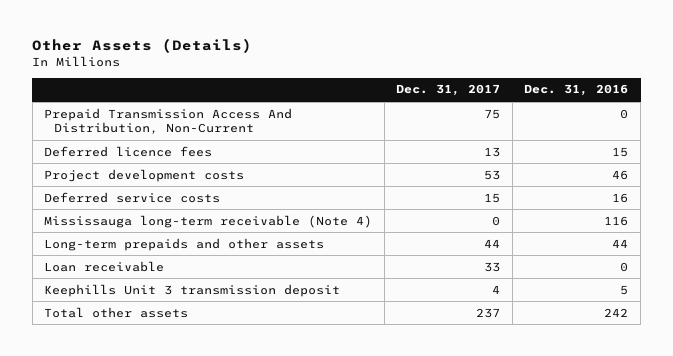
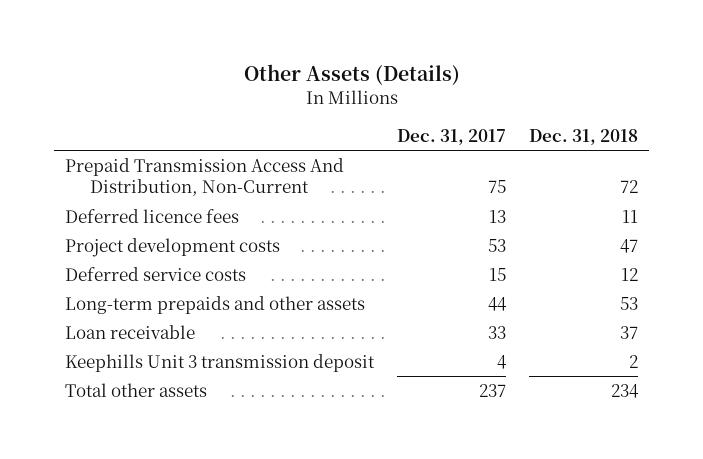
[524,84,629,97] Dec. 31, 2016 -> none
none -> [528,128,638,145] Dec. 31, 2018
[44,214,373,228] Mississauga long-term receivable (Note 4) -> none

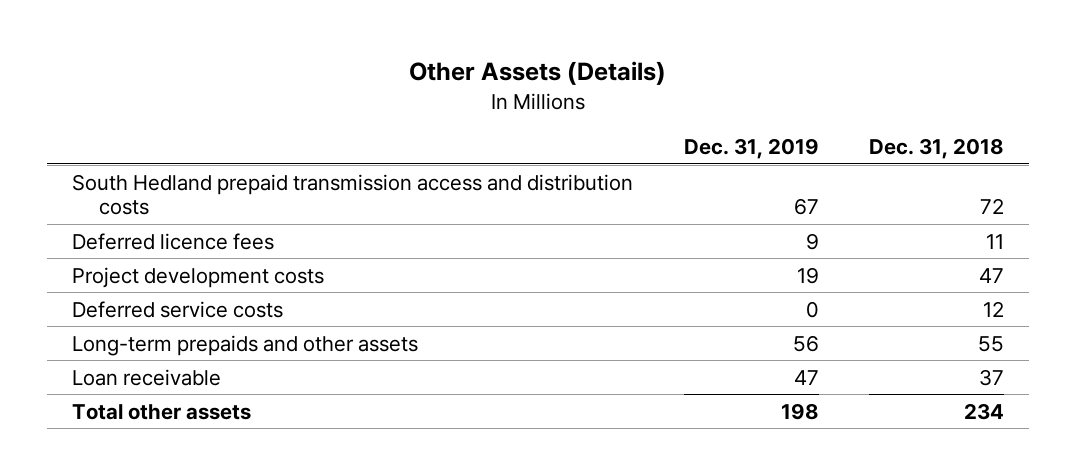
[397,128,507,145] Dec. 31, 2017 -> none
none -> [683,138,819,160] Dec. 31, 2019
[65,157,345,197] Prepaid Transmission Access And Distribution, Non-Current -> [72,173,634,215] South Hedland prepaid transmission access and distribution costs
[619,296,638,310] 53 -> [978,335,1005,352] 55
[65,353,376,372] Keephills Unit 3 transmission deposit -> none

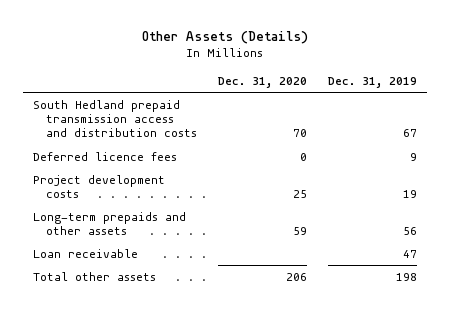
[869,138,1005,160] Dec. 31, 2018 -> none
none -> [217,76,307,88] Dec. 31, 2020
[72,300,284,318] Deferred service costs -> none

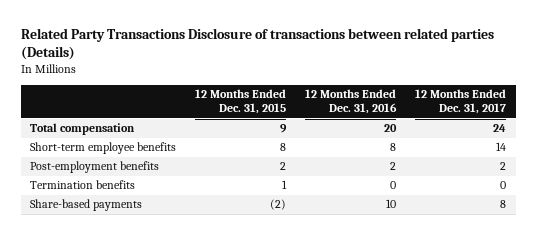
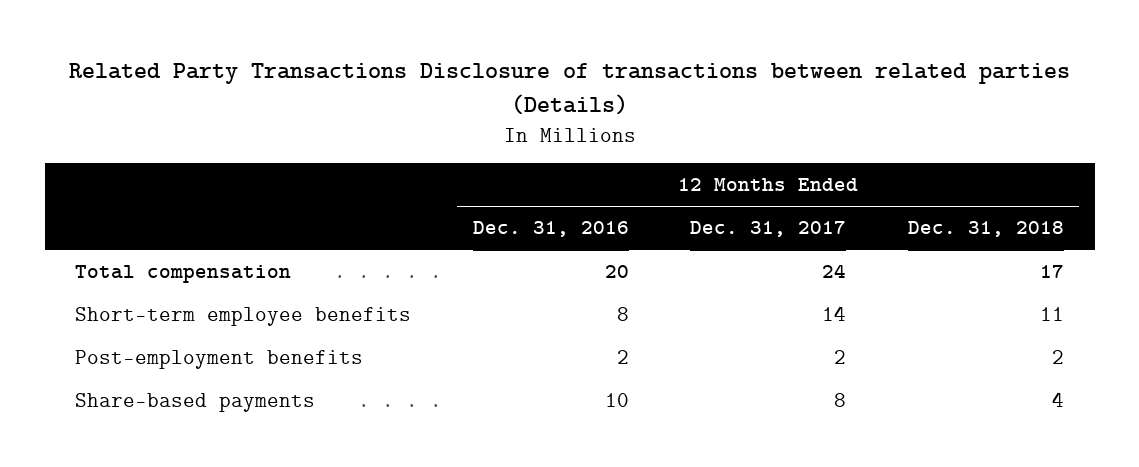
[195,89,287,115] 12 Months Ended Dec. 31, 2015 -> none
none -> [907,221,1064,238] Dec. 31, 2018
[30,180,136,190] Termination benefits -> none

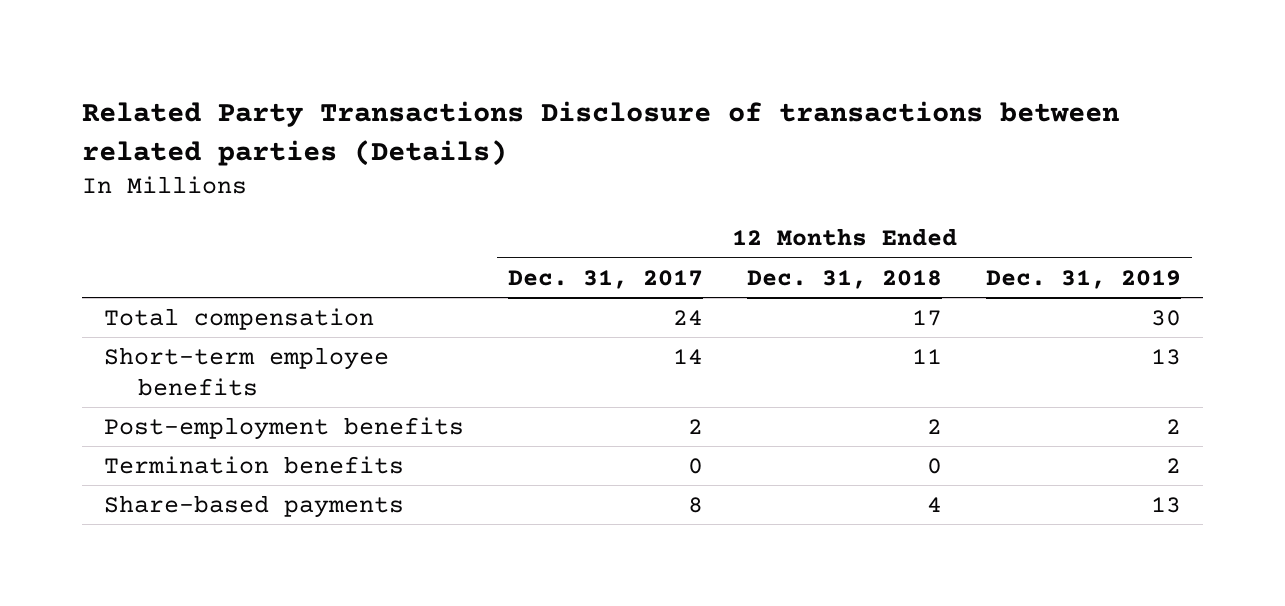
[472,221,629,238] Dec. 31, 2016 -> none
none -> [986,269,1182,289] Dec. 31, 2019
none -> [103,455,404,474] Termination benefits

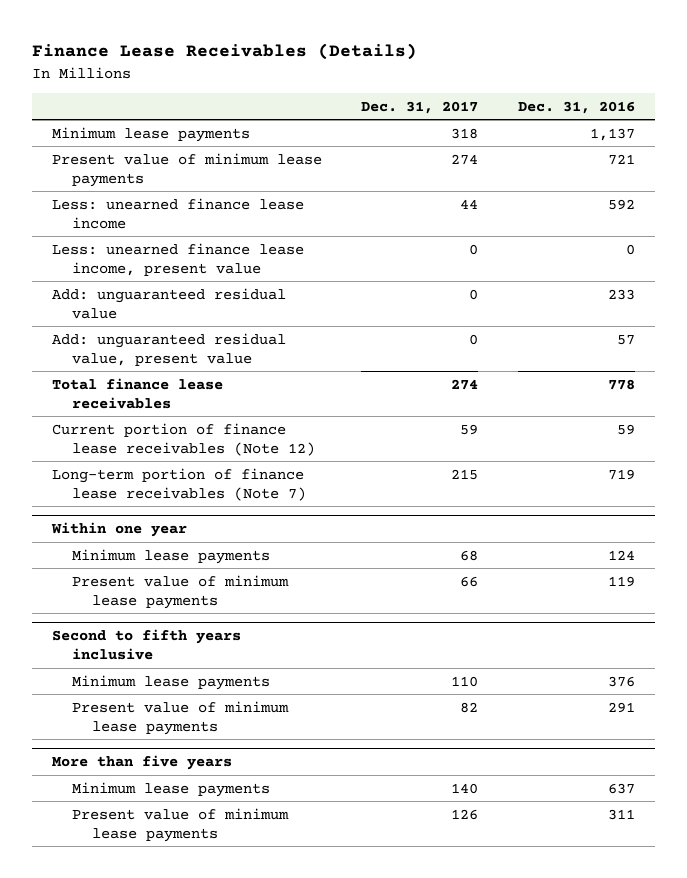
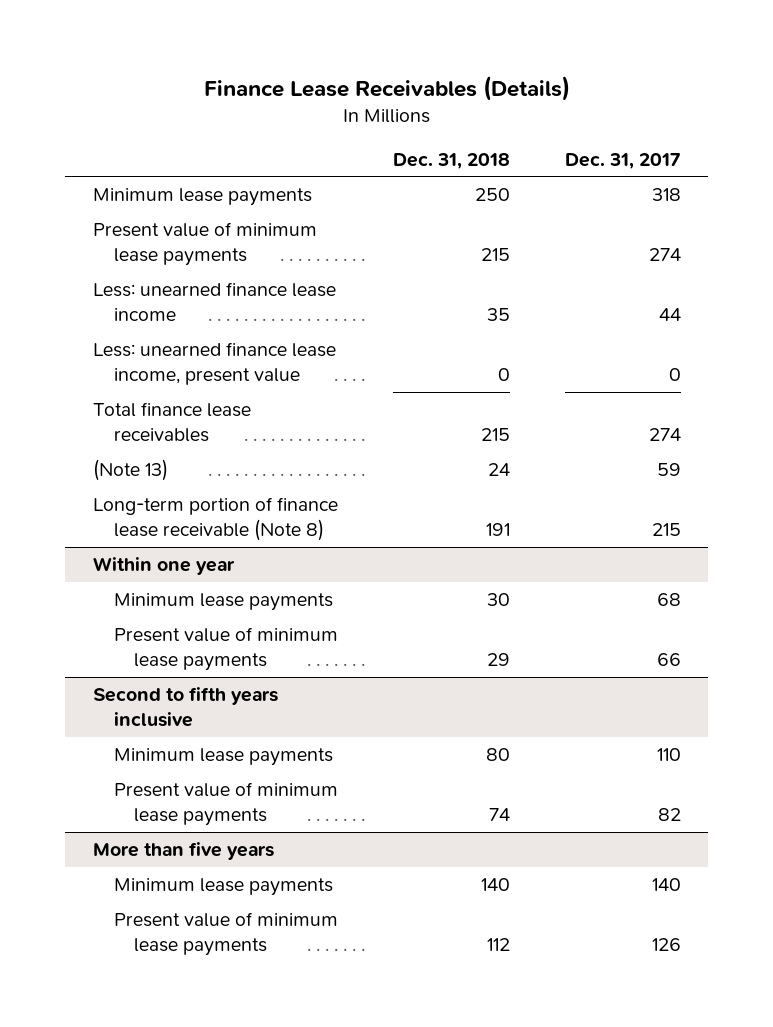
[517,100,635,114] Dec. 31, 2016 -> none
none -> [392,152,510,169] Dec. 31, 2018
[51,287,286,319] Add: unguaranteed residual value -> none
[51,332,286,366] Add: unguaranteed residual value, present value -> none
[51,422,316,456] Current portion of finance lease receivables (Note 12) -> [92,459,168,482] (Note 13)
[51,467,307,501] Long-term portion of finance lease receivables (Note 7) -> [92,497,338,541] Long-term portion of finance lease receivable (Note 8)

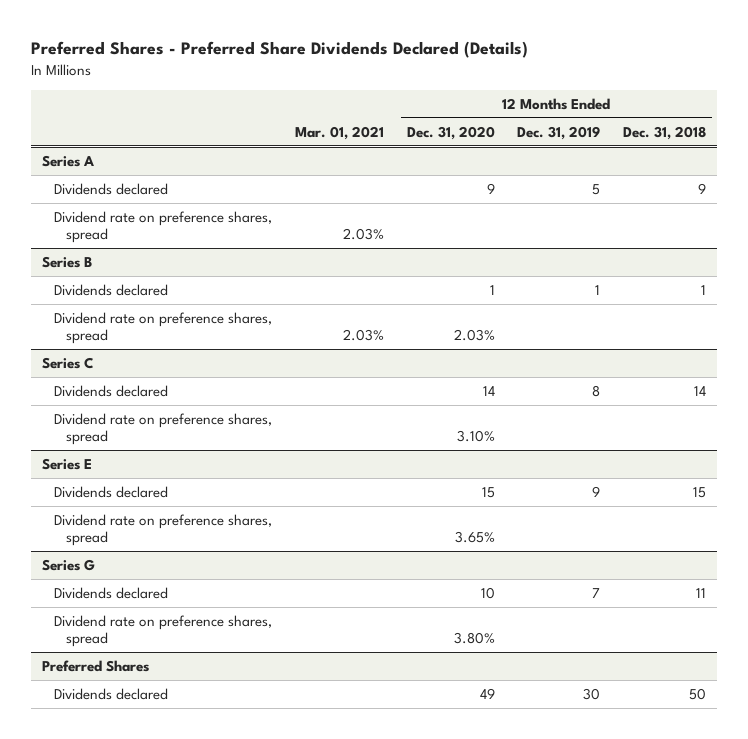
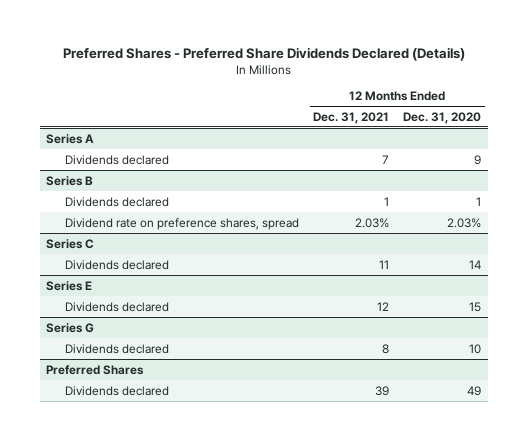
[294,125,384,140] Mar. 01, 2021 -> none
[517,125,601,140] Dec. 31, 2019 -> none
[623,125,707,140] Dec. 31, 2018 -> none
none -> [313,111,390,124] Dec. 31, 2021
[54,210,273,244] Dividend rate on preference shares, spread -> none
[54,412,273,446] Dividend rate on preference shares, spread -> none
[54,513,273,547] Dividend rate on preference shares, spread -> none
[54,614,273,648] Dividend rate on preference shares, spread -> none

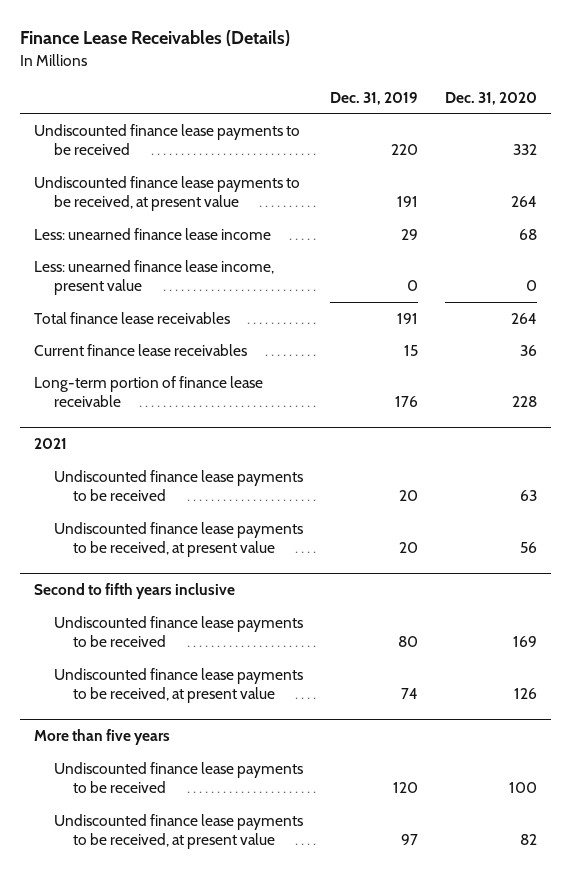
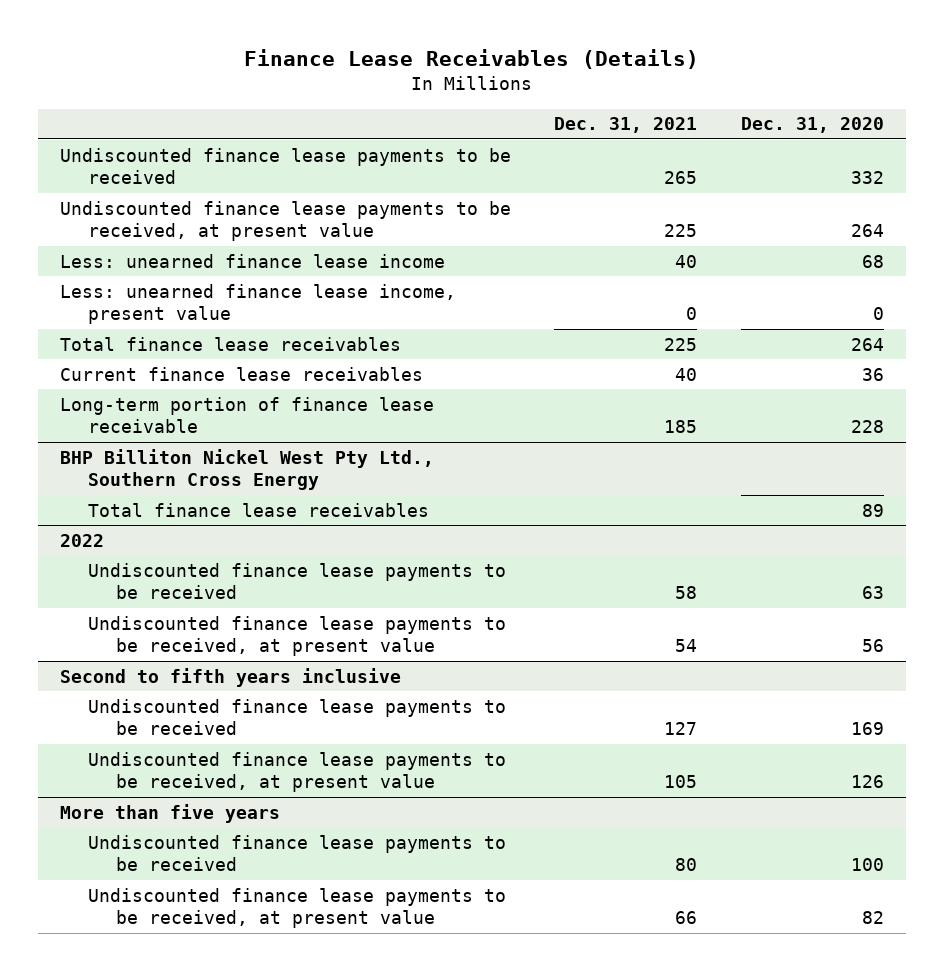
[329,91,418,105] Dec. 31, 2019 -> none
none -> [554,117,698,134] Dec. 31, 2021
none -> [59,448,434,491] BHP Billiton Nickel West Pty Ltd., Southern Cross Energy
none -> [87,502,429,517] Total finance lease receivables
[33,438,67,450] 2021 -> [59,533,104,547] 2022

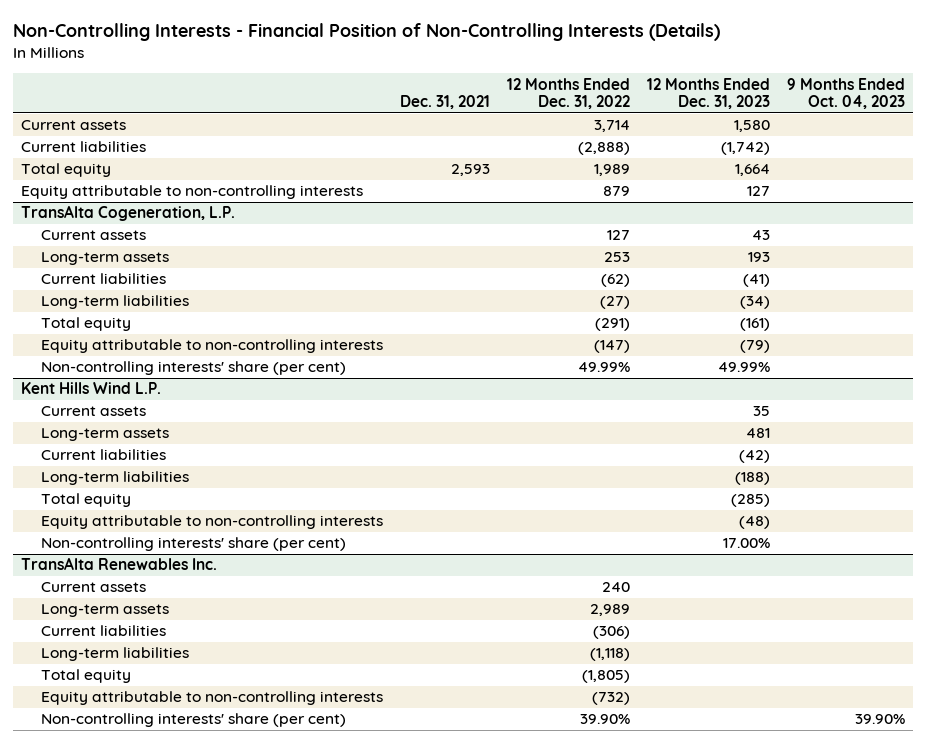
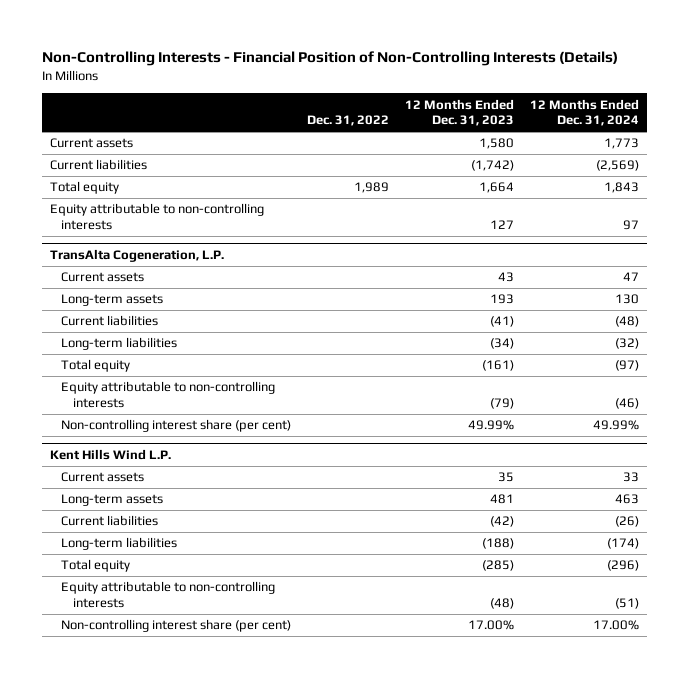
[399,95,490,110] Dec. 31, 2021 -> none
[506,77,630,110] 12 Months Ended Dec. 31, 2022 -> none
[786,77,905,110] 9 Months Ended Oct. 04, 2023 -> none
none -> [307,115,390,127] Dec. 31, 2022
none -> [529,98,639,127] 12 Months Ended Dec. 31, 2024
[40,361,346,376] Non-controlling interests' share (per cent) -> [61,419,292,433] Non-controlling interest share (per cent)
[21,557,218,571] TransAlta Renewables Inc. -> none
[40,582,146,593] Current assets -> none
[40,604,169,618] Long-term assets -> none
[40,625,166,637] Current liabilities -> none
[40,647,189,662] Long-term liabilities -> none
[40,669,131,684] Total equity -> none
[40,691,383,706] Equity attributable to non-controlling interests -> none
[40,713,346,728] Non-controlling interests' share (per cent) -> none
[40,537,346,552] Non-controlling interests' share (per cent) -> [61,619,292,633] Non-controlling interest share (per cent)

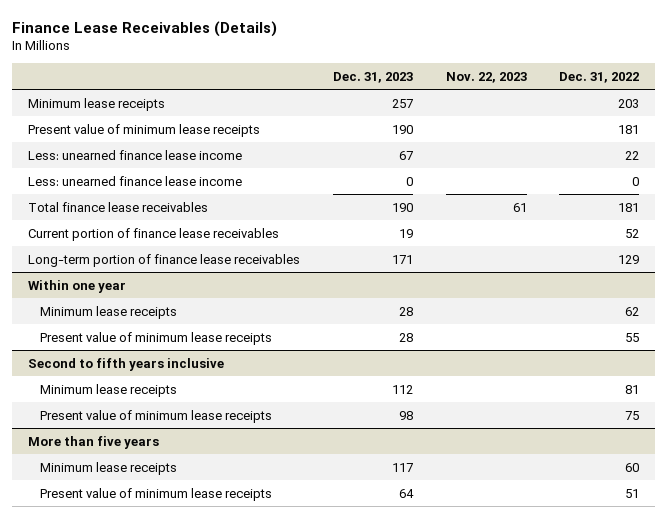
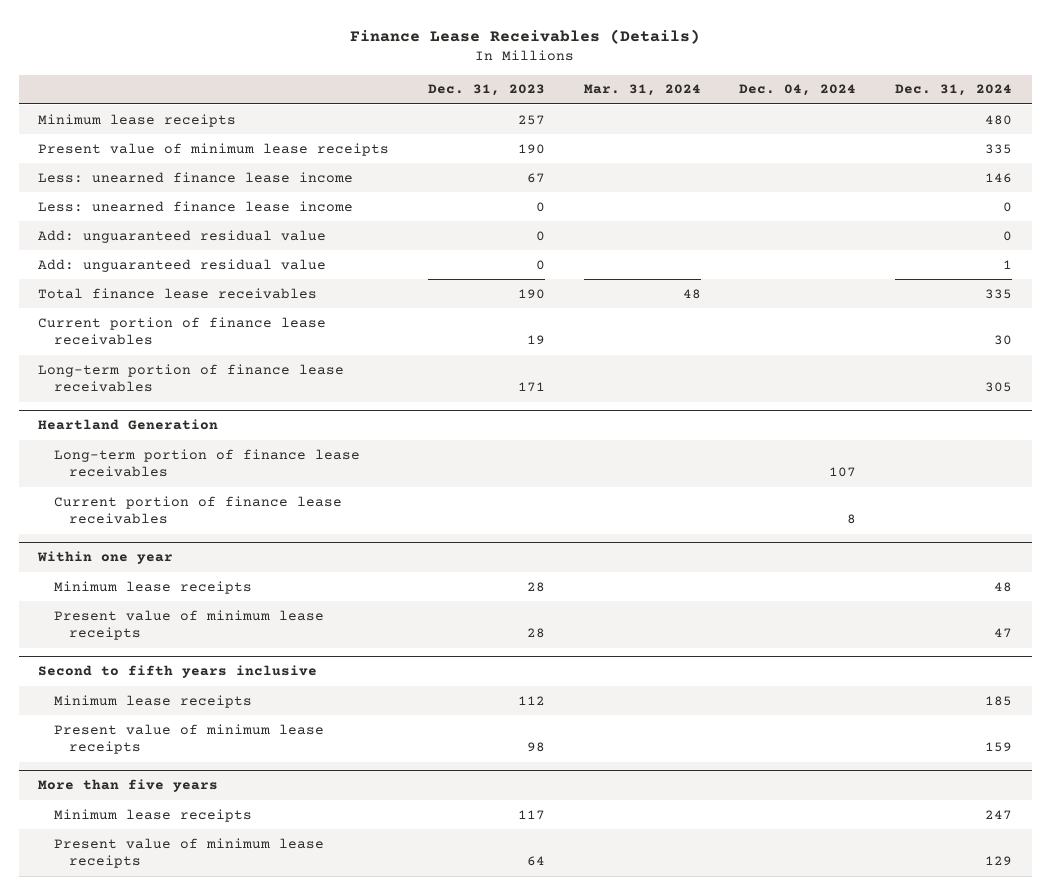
[445,71,527,83] Nov. 22, 2023 -> none
[559,71,640,83] Dec. 31, 2022 -> none
none -> [583,84,701,97] Mar. 31, 2024
none -> [739,84,857,97] Dec. 04, 2024
none -> [895,84,1013,97] Dec. 31, 2024
none -> [37,229,326,243] Add: unguaranteed residual value
none -> [37,258,326,272] Add: unguaranteed residual value
none -> [37,419,218,431] Heartland Generation
none -> [53,448,360,478] Long-term portion of finance lease receivables
none -> [53,495,342,525] Current portion of finance lease receivables

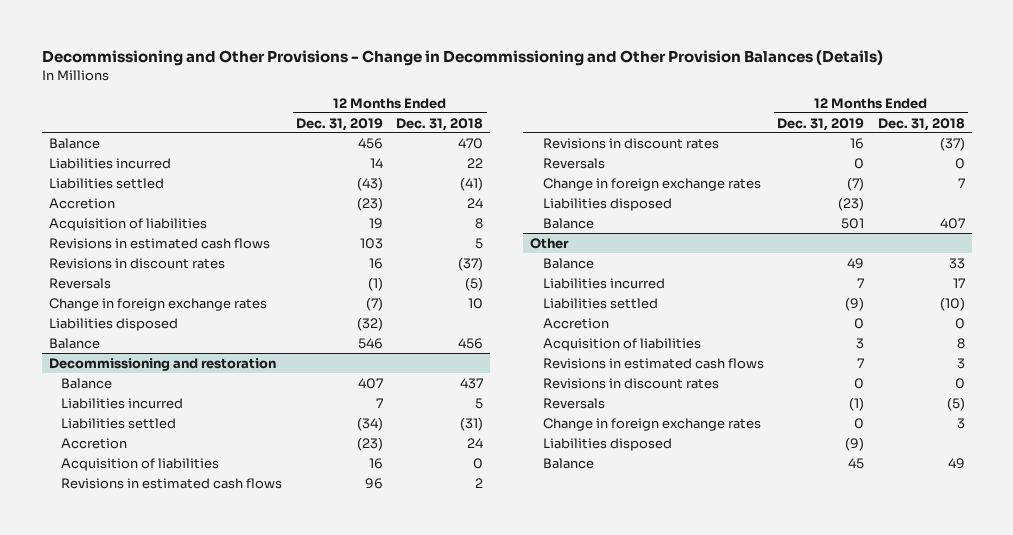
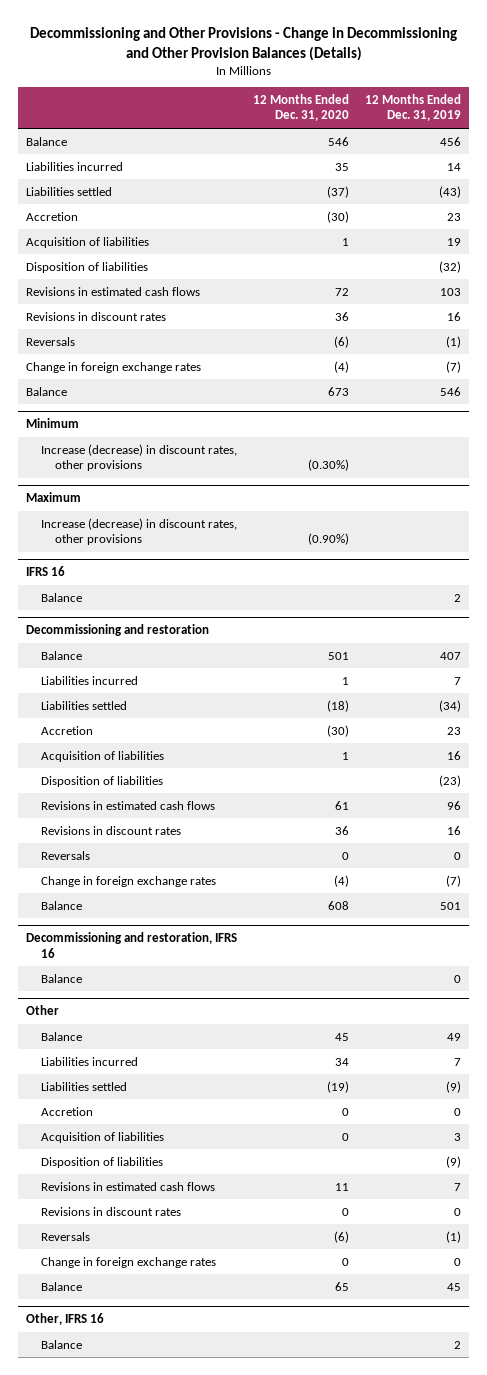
[396,117,484,131] Dec. 31, 2018 -> none
none -> [253,94,350,122] 12 Months Ended Dec. 31, 2020
[356,196,383,211] (23) -> [447,212,462,221] 23
none -> [26,261,149,273] Disposition of liabilities
[48,317,178,331] Liabilities disposed -> none
none -> [26,418,80,429] Minimum
none -> [40,443,237,472] Increase (decrease) in discount rates, other provisions
none -> [26,492,82,503] Maximum
none -> [40,517,237,546] Increase (decrease) in discount rates, other provisions
none -> [26,566,66,577] IFRS 16
none -> [40,592,82,602] Balance
[356,436,383,451] (23) -> [447,726,462,735] 23
none -> [40,775,163,787] Disposition of liabilities
[542,197,672,211] Liabilities disposed -> none
none -> [26,932,238,958] Decommissioning and restoration, IFRS 16
none -> [40,973,82,983] Balance
none -> [40,1156,163,1168] Disposition of liabilities
[542,437,672,451] Liabilities disposed -> none
none -> [26,1313,105,1326] Other, IFRS 16
none -> [40,1339,82,1349] Balance

